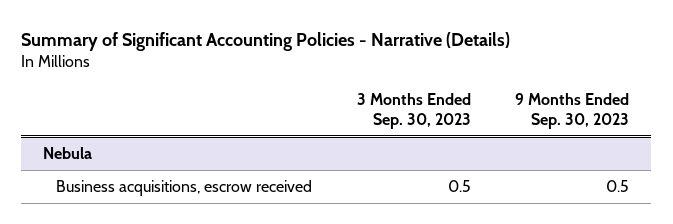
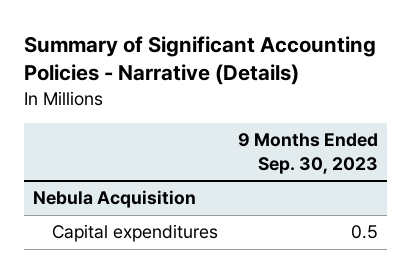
[356,92,471,130] 3 Months Ended Sep. 30, 2023 -> none
[43,146,93,159] Nebula -> [33,190,197,209] Nebula Acquisition
[56,179,313,196] Business acquisitions, escrow received -> [52,224,219,243] Capital expenditures

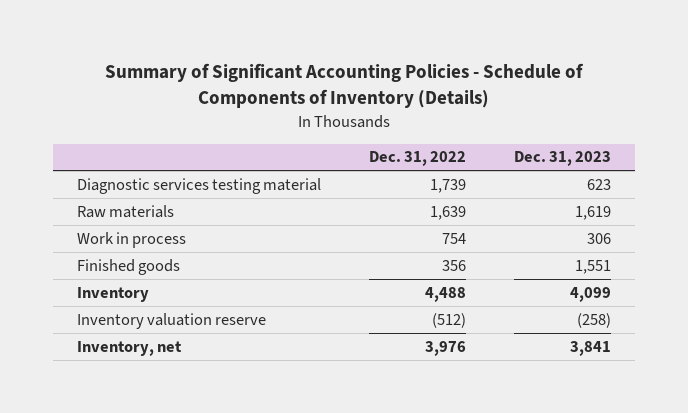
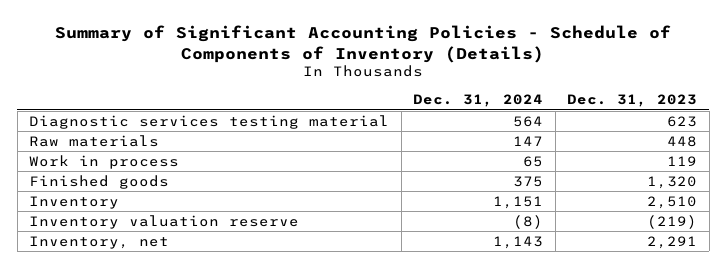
[368,151,466,167] Dec. 31, 2022 -> none
none -> [413,94,544,108] Dec. 31, 2024
[575,205,612,220] 1,619 -> [667,135,698,147] 448
[587,232,612,244] 306 -> [667,155,698,166] 119
[575,259,612,274] 1,551 -> [647,175,698,189] 1,320
[570,286,612,302] 4,099 -> [647,195,698,209] 2,510
[577,312,612,328] (258) -> [647,214,698,229] (219)
[570,340,612,356] 3,841 -> [647,235,698,249] 2,291

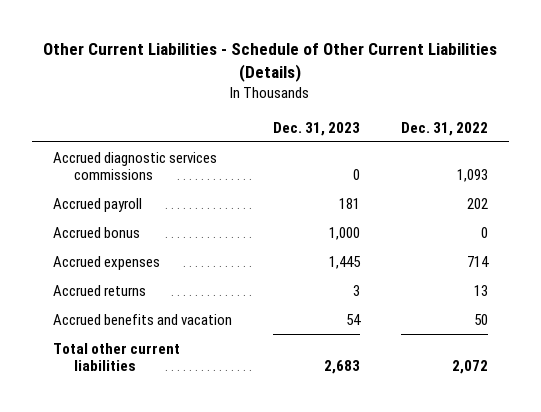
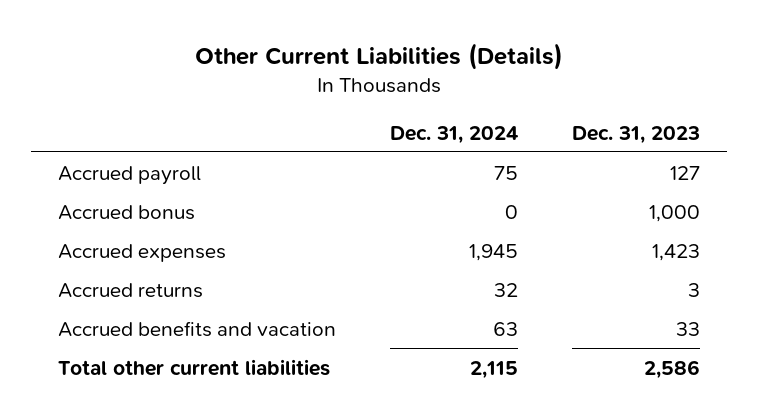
[43,43,498,83] Other Current Liabilities - Schedule of Other Current Liabilities (Details) -> [195,42,564,70] Other Current Liabilities (Details)
[401,121,489,136] Dec. 31, 2022 -> none
none -> [390,125,519,144] Dec. 31, 2024
[52,151,217,181] Accrued diagnostic services commissions -> none
[338,197,360,209] 181 -> [669,165,700,180] 127
[328,255,361,269] 1,445 -> [651,243,700,261] 1,423
[345,313,361,325] 54 -> [675,321,700,336] 33
[323,360,360,375] 2,683 -> [643,359,700,379] 2,586

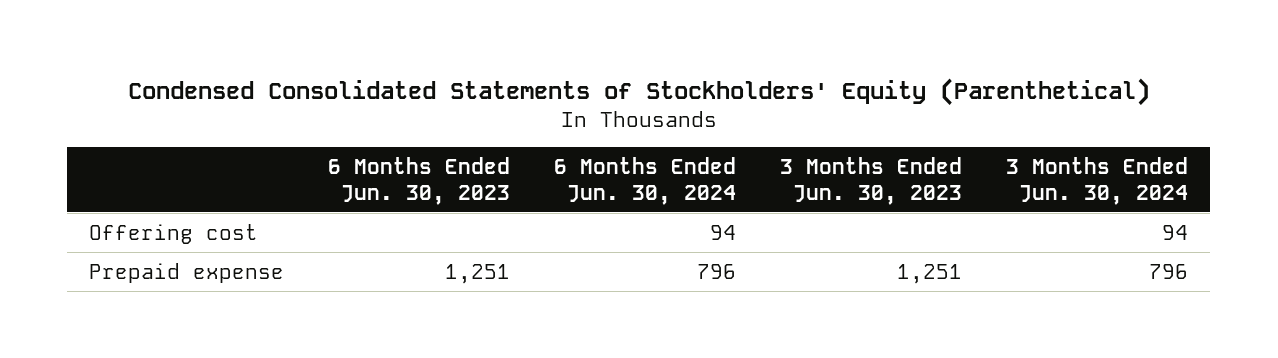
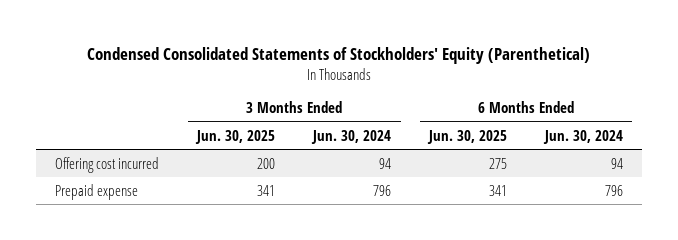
[328,156,511,205] 6 Months Ended Jun. 30, 2023 -> none
[780,156,963,205] 3 Months Ended Jun. 30, 2023 -> none
none -> [195,129,276,144] Jun. 30, 2025
none -> [427,129,508,144] Jun. 30, 2025
[89,223,259,244] Offering cost -> [55,156,160,173] Offering cost incurred

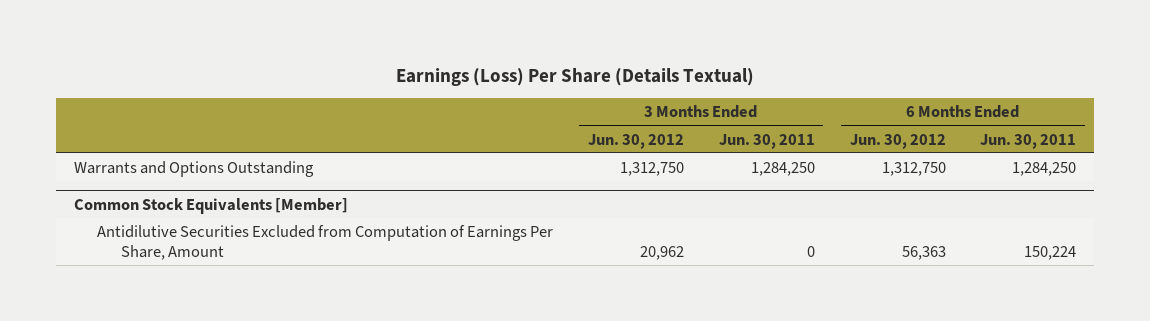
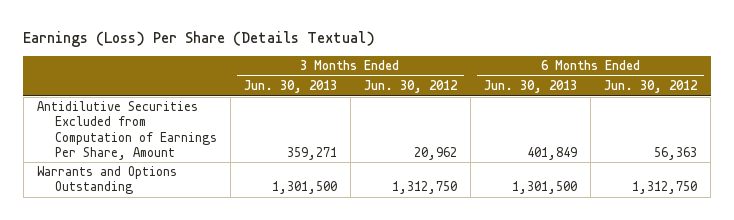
[718,133,815,149] Jun. 30, 2011 -> none
[980,133,1077,149] Jun. 30, 2011 -> none
none -> [243,80,337,94] Jun. 30, 2013
none -> [484,80,578,94] Jun. 30, 2013
[73,197,348,214] Common Stock Equivalents [Member] -> none
[73,161,314,178] Warrants and Options Outstanding -> [36,166,177,195] Warrants and Options Outstanding

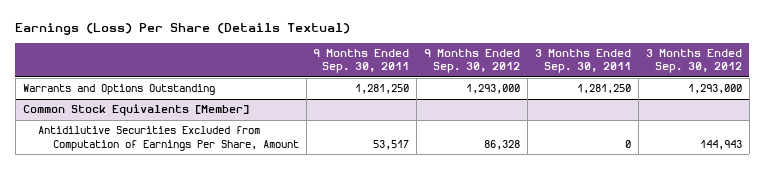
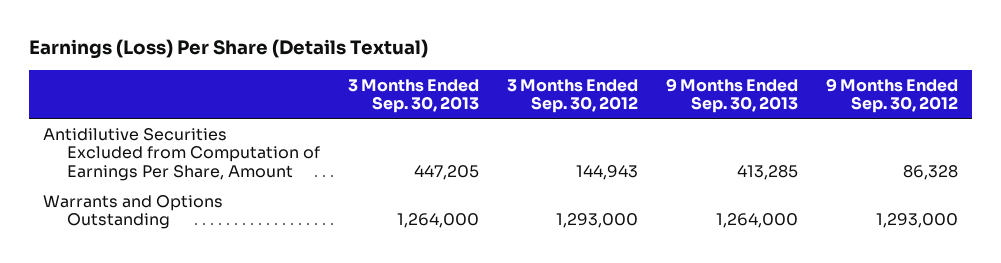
[313,48,410,74] 9 Months Ended Sep. 30, 2011 -> none
[535,48,632,74] 3 Months Ended Sep. 30, 2011 -> none
none -> [347,78,479,114] 3 Months Ended Sep. 30, 2013
none -> [666,77,799,114] 9 Months Ended Sep. 30, 2013
[22,104,249,117] Common Stock Equivalents [Member] -> none
[22,84,215,96] Warrants and Options Outstanding -> [42,194,223,230] Warrants and Options Outstanding

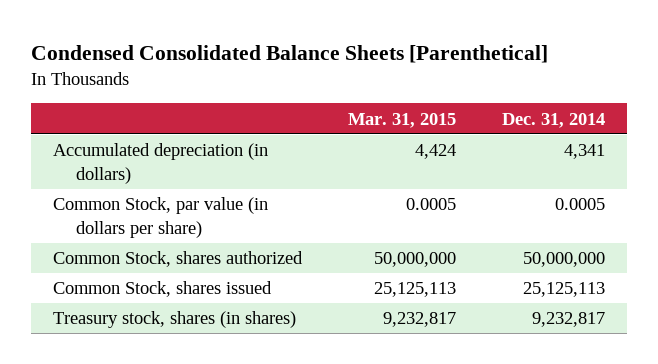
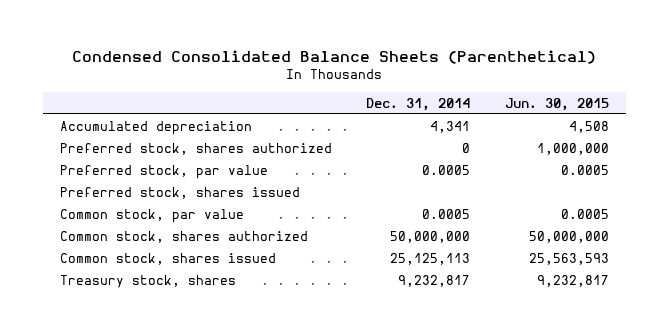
[30,44,548,63] Condensed Consolidated Balance Sheets [Parenthetical] -> [72,50,597,65] Condensed Consolidated Balance Sheets (Parenthetical)
[347,112,456,128] Mar. 31, 2015 -> none
none -> [504,97,609,111] Jun. 30, 2015
[53,143,269,185] Accumulated depreciation (in dollars) -> [59,120,252,135] Accumulated depreciation
none -> [59,142,332,155] Preferred stock, shares authorized
none -> [59,164,268,179] Preferred stock, par value
none -> [59,186,300,199] Preferred stock, shares issued
[53,197,269,239] Common Stock, par value (in dollars per share) -> [59,208,244,223] Common stock, par value
[53,251,304,268] Common Stock, shares authorized -> [59,230,308,243] Common stock, shares authorized
[53,281,273,298] Common Stock, shares issued -> [59,252,276,265] Common stock, shares issued
[53,311,297,329] Treasury stock, shares (in shares) -> [59,274,236,288] Treasury stock, shares

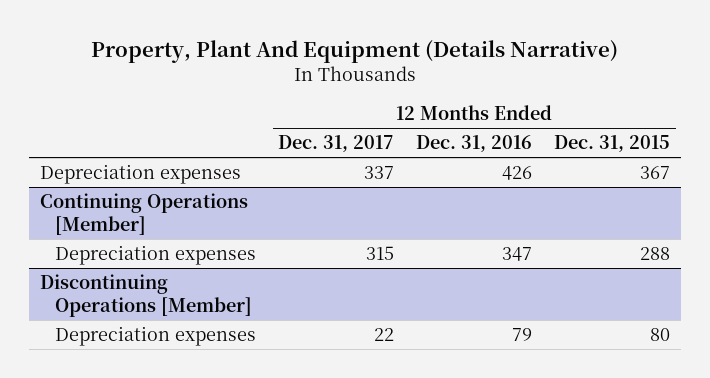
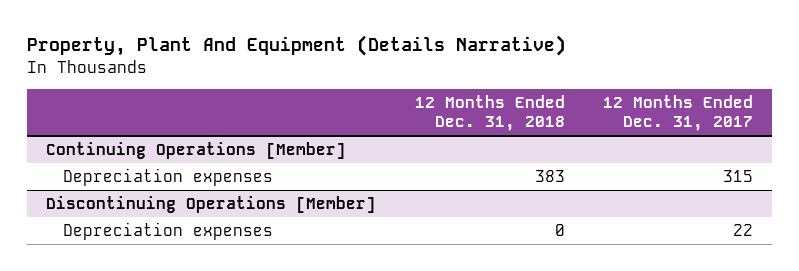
[416,135,533,153] Dec. 31, 2016 -> none
[554,135,671,153] Dec. 31, 2015 -> none
none -> [414,94,565,132] 12 Months Ended Dec. 31, 2018
[40,164,242,185] Depreciation expenses -> none

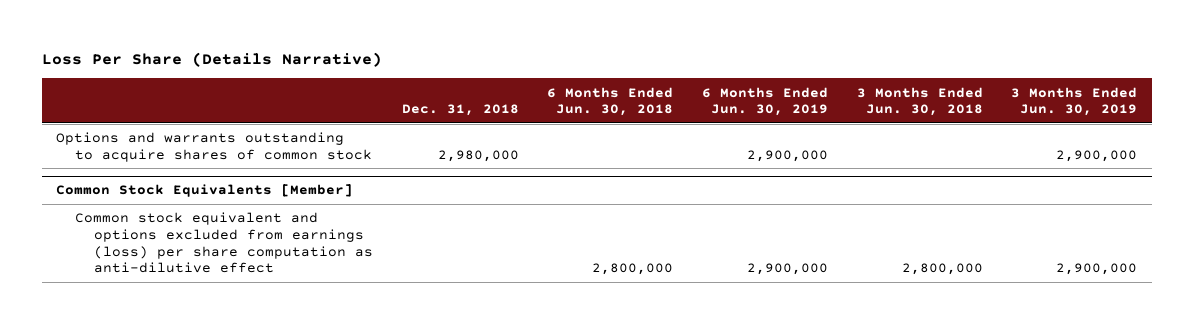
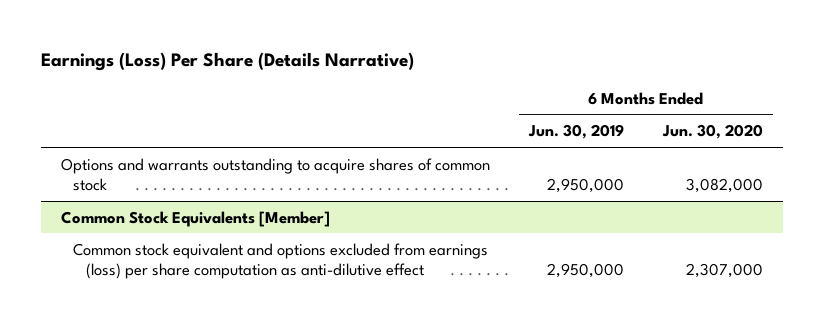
[42,52,383,68] Loss Per Share (Details Narrative) -> [40,52,414,72] Earnings (Loss) Per Share (Details Narrative)
[401,104,519,117] Dec. 31, 2018 -> none
[547,86,674,117] 6 Months Ended Jun. 30, 2018 -> none
[856,86,983,117] 3 Months Ended Jun. 30, 2018 -> none
[1011,86,1138,117] 3 Months Ended Jun. 30, 2019 -> none
none -> [662,124,764,140] Jun. 30, 2020
[747,149,829,162] 2,900,000 -> [546,178,624,194] 2,950,000
[747,263,829,276] 2,900,000 -> [546,263,624,279] 2,950,000

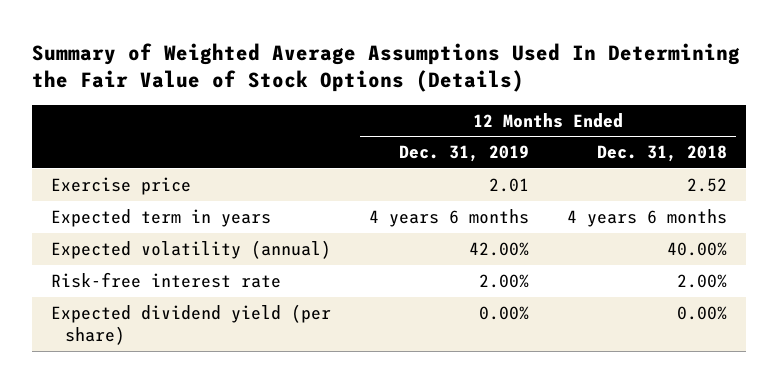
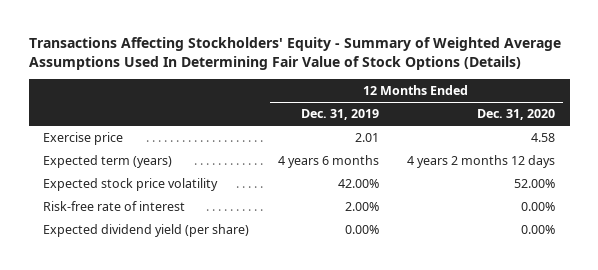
[32,42,741,93] Summary of Weighted Average Assumptions Used In Determining the Fair Value of Stock Options (Details) -> [28,36,561,70] Transactions Affecting Stockholders' Equity - Summary of Weighted Average Assumptions Used In Determining Fair Value of Stock Options (Details)
[596,145,727,163] Dec. 31, 2018 -> none
none -> [477,109,556,121] Dec. 31, 2020
[51,208,272,227] Expected term in years -> [42,154,172,168] Expected term (years)
[51,239,332,259] Expected volatility (annual) -> [42,177,218,191] Expected stock price volatility
[51,271,282,288] Risk-free interest rate -> [42,200,185,211] Risk-free rate of interest

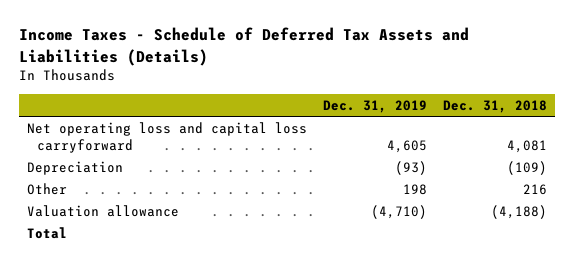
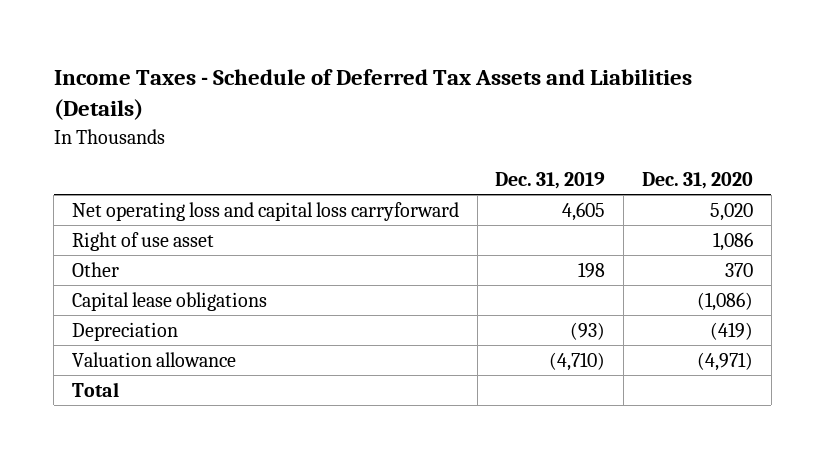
[442,99,547,113] Dec. 31, 2018 -> none
none -> [642,171,754,189] Dec. 31, 2020
none -> [71,232,214,252] Right of use asset
none -> [71,292,267,312] Capital lease obligations
[27,161,124,176] Depreciation -> [71,322,178,342] Depreciation

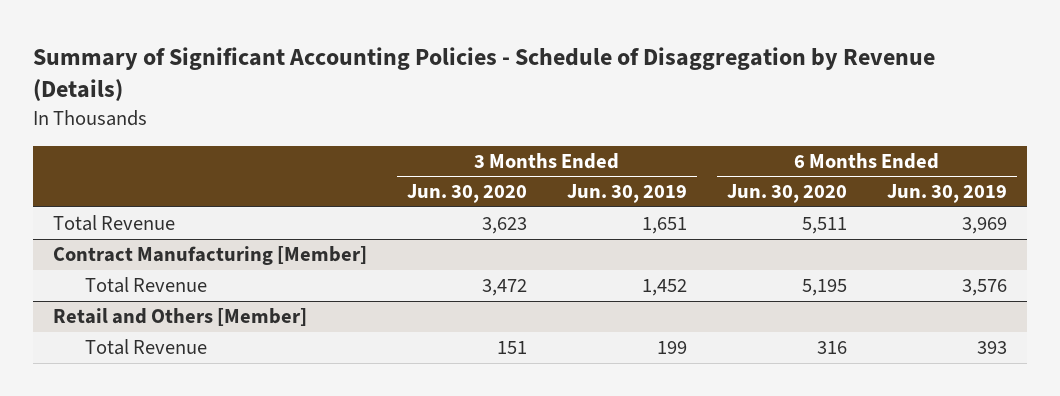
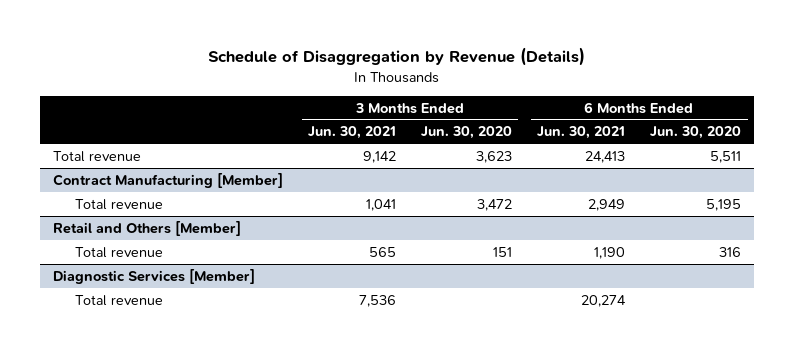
[32,46,935,101] Summary of Significant Accounting Policies - Schedule of Disaggregation by Revenue (Details) -> [208,47,586,67] Schedule of Disaggregation by Revenue (Details)
[566,184,687,204] Jun. 30, 2019 -> none
[886,184,1007,204] Jun. 30, 2019 -> none
none -> [307,126,396,140] Jun. 30, 2021
none -> [537,126,626,140] Jun. 30, 2021
[52,215,175,232] Total Revenue -> [52,150,141,162] Total revenue
[84,277,207,294] Total Revenue -> [75,198,164,210] Total revenue
[84,339,207,356] Total Revenue -> [75,246,164,258] Total revenue
none -> [52,268,255,284] Diagnostic Services [Member]
none -> [75,294,164,306] Total revenue

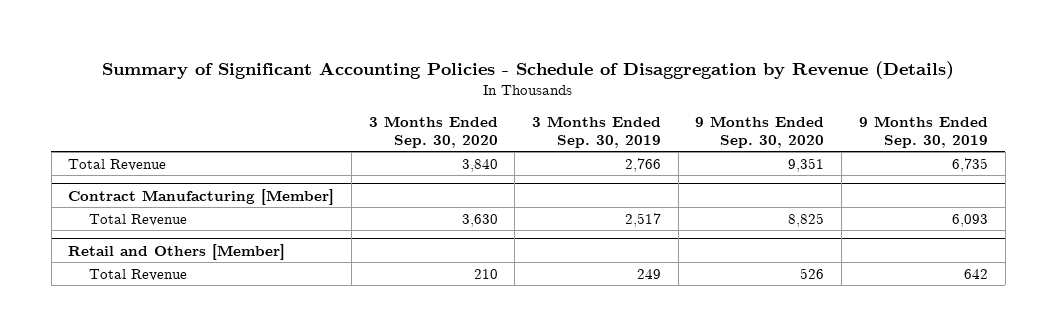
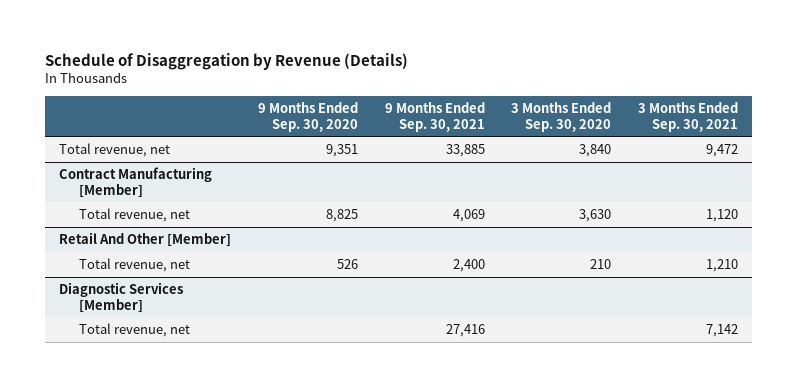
[102,60,955,79] Summary of Significant Accounting Policies - Schedule of Disaggregation by Revenue (Details) -> [45,52,409,70] Schedule of Disaggregation by Revenue (Details)
[532,116,662,149] 3 Months Ended Sep. 30, 2019 -> none
[858,116,988,149] 9 Months Ended Sep. 30, 2019 -> none
none -> [384,102,485,132] 9 Months Ended Sep. 30, 2021
none -> [638,102,739,132] 3 Months Ended Sep. 30, 2021
[68,158,167,171] Total Revenue -> [58,143,170,158] Total revenue, net
[88,213,187,226] Total Revenue -> [78,208,190,223] Total revenue, net
[68,243,286,260] Retail and Others [Member] -> [58,232,231,248] Retail And Other [Member]
[88,268,187,281] Total Revenue -> [78,258,190,273] Total revenue, net
none -> [58,282,183,313] Diagnostic Services [Member]
none -> [78,323,190,338] Total revenue, net

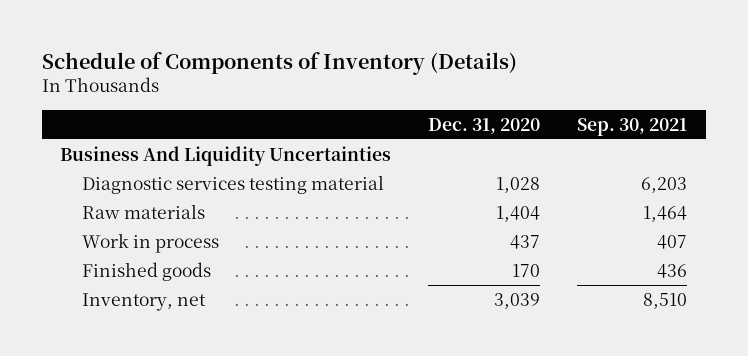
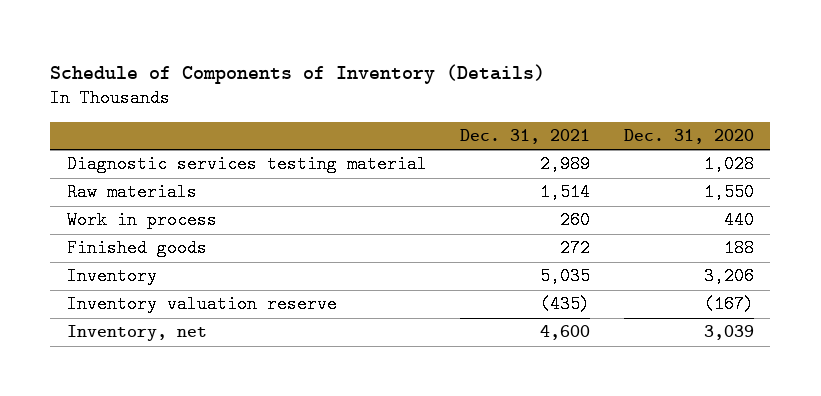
[577,117,688,136] Sep. 30, 2021 -> none
none -> [460,129,591,145] Dec. 31, 2021
[60,145,392,166] Business And Liquidity Uncertainties -> none
[496,205,541,222] 1,404 -> [703,183,754,202] 1,550
[510,234,541,249] 437 -> [723,211,754,230] 440
[512,263,541,277] 170 -> [723,239,754,258] 188
none -> [66,267,157,286] Inventory
none -> [66,295,337,314] Inventory valuation reserve

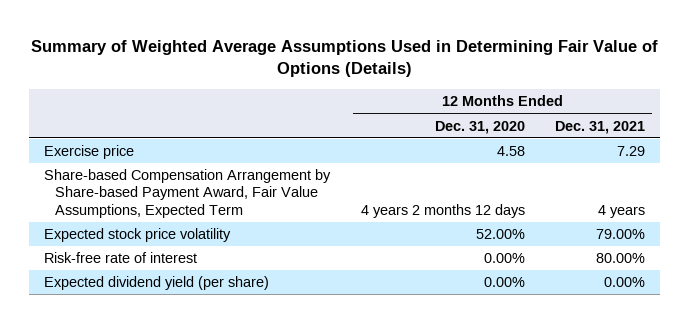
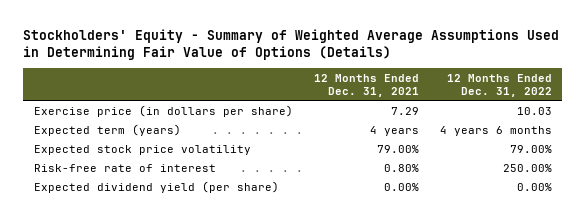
[30,39,658,78] Summary of Weighted Average Assumptions Used in Determining Fair Value of Options (Details) -> [23,29,560,61] Stockholders' Equity - Summary of Weighted Average Assumptions Used in Determining Fair Value of Options (Details)
[434,120,525,134] Dec. 31, 2020 -> none
none -> [446,73,552,97] 12 Months Ended Dec. 31, 2022
[44,145,135,160] Exercise price -> [33,104,293,117] Exercise price (in dollars per share)
[44,169,332,218] Share-based Compensation Arrangement by Share-based Payment Award, Fair Value Assumptions, Expected Term -> [33,123,181,136] Expected term (years)
[595,253,645,264] 80.00% -> [383,163,419,172] 0.80%

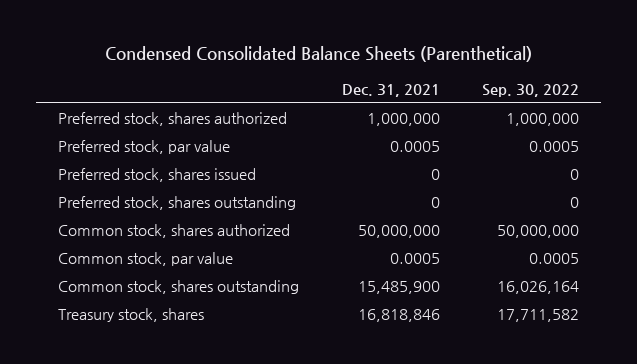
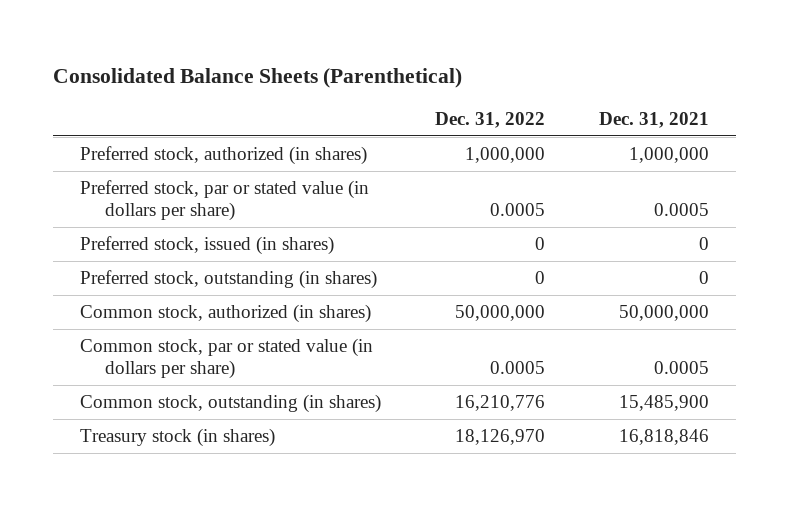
[104,46,532,63] Condensed Consolidated Balance Sheets (Parenthetical) -> [53,67,463,88] Consolidated Balance Sheets (Parenthetical)
[482,83,580,97] Sep. 30, 2022 -> none
none -> [435,111,546,128] Dec. 31, 2022
[57,112,287,127] Preferred stock, shares authorized -> [80,146,368,166] Preferred stock, authorized (in shares)
[57,140,230,155] Preferred stock, par value -> [80,180,370,221] Preferred stock, par or stated value (in dollars per share)
[57,168,256,183] Preferred stock, shares issued -> [80,236,335,256] Preferred stock, issued (in shares)
[57,196,296,211] Preferred stock, shares outstanding -> [80,270,378,290] Preferred stock, outstanding (in shares)
[57,224,290,239] Common stock, shares authorized -> [80,304,372,324] Common stock, authorized (in shares)
[57,252,233,267] Common stock, par value -> [80,338,374,379] Common stock, par or stated value (in dollars per share)
[57,280,299,295] Common stock, shares outstanding -> [80,394,382,414] Common stock, outstanding (in shares)
[57,308,204,323] Treasury stock, shares -> [80,428,276,448] Treasury stock (in shares)

